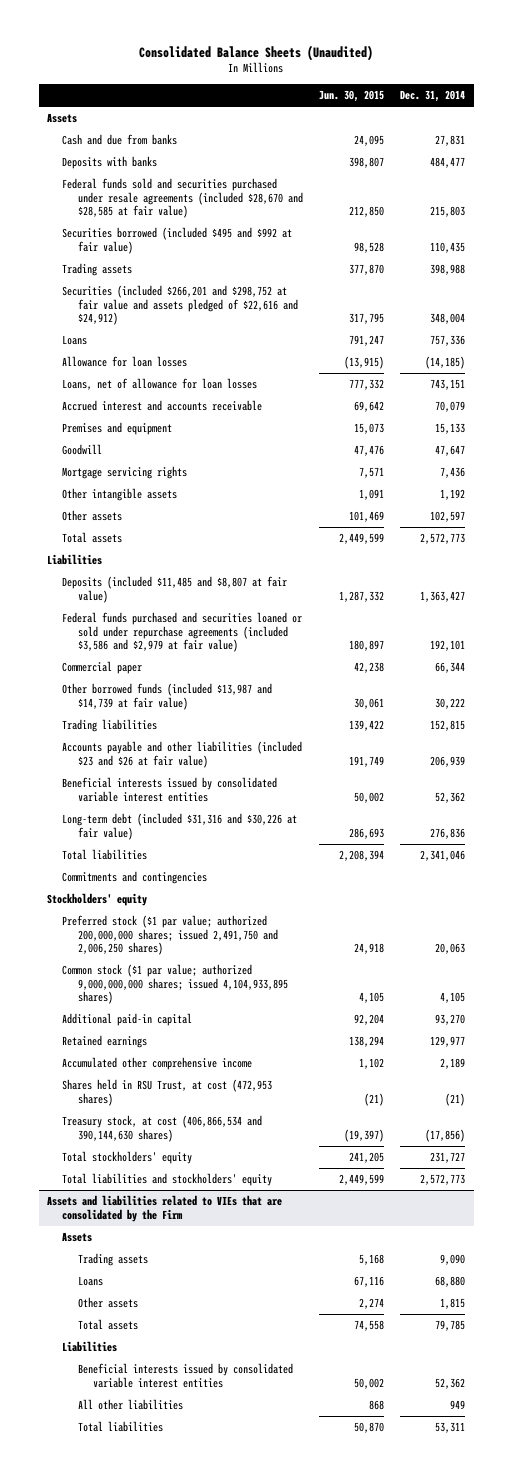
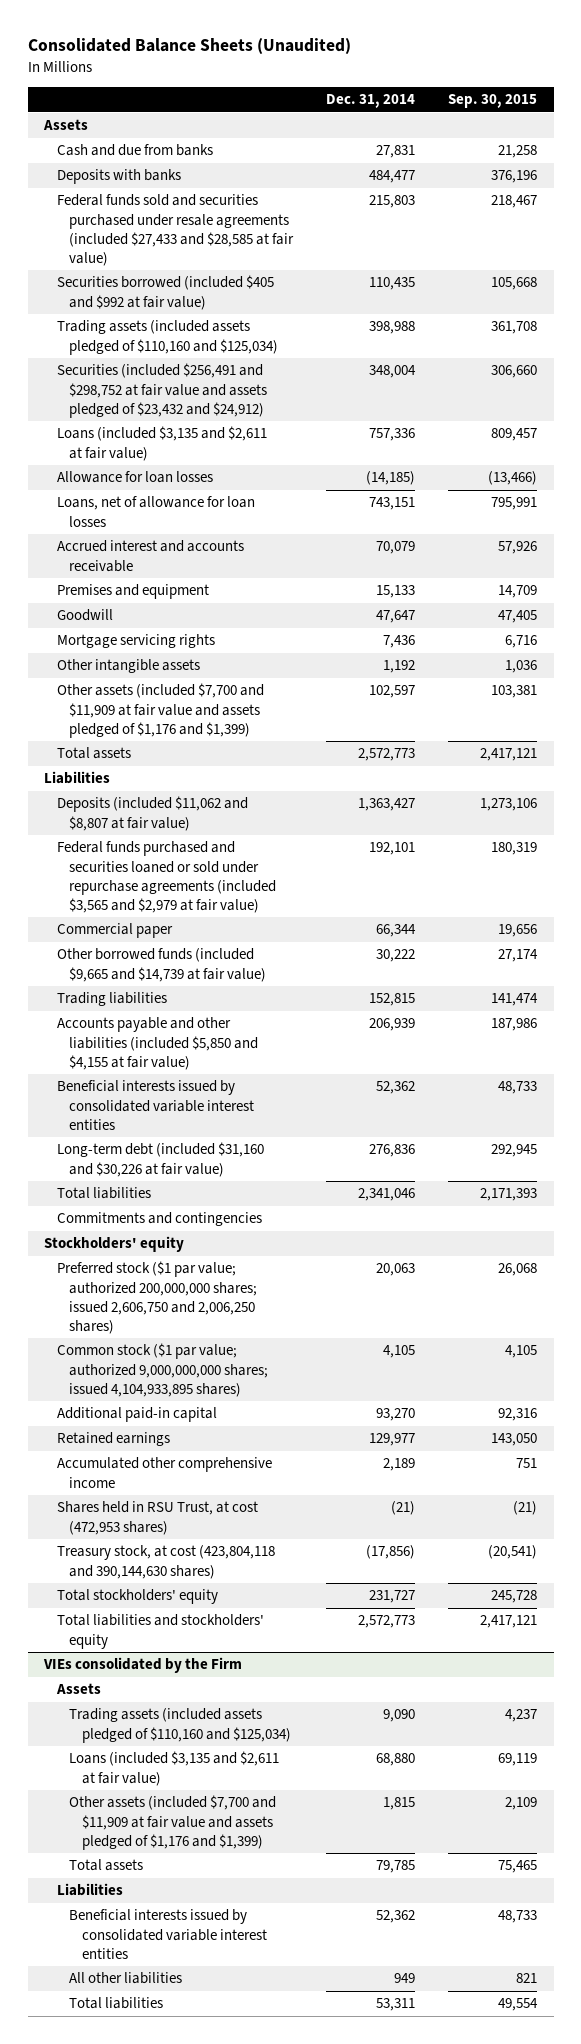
[318,90,384,103] Jun. 30, 2015 -> none
none -> [448,94,538,109] Sep. 30, 2015
[62,178,303,219] Federal funds sold and securities purchased under resale agreements (included $28,670 and $28,585 at fair value) -> [56,194,295,267] Federal funds sold and securities purchased under resale agreements (included $27,433 and $28,585 at fair value)
[62,227,293,254] Securities borrowed (included $495 and $992 at fair value) -> [56,275,274,310] Securities borrowed (included $405 and $992 at fair value)
[62,263,133,277] Trading assets -> [56,320,279,355] Trading assets (included assets pledged of $110,160 and $125,034)
[62,285,298,326] Securities (included $266,201 and $298,752 at fair value and assets pledged of $22,616 and $24,912) -> [56,363,268,418] Securities (included $256,491 and $298,752 at fair value and assets pledged of $23,432 and $24,912)
[62,335,88,346] Loans -> [56,426,267,461] Loans (included $3,135 and $2,611 at fair value)
[62,510,123,522] Other assets -> [56,683,264,738] Other assets (included $7,700 and $11,909 at fair value and assets pledged of $1,176 and $1,399)
[62,576,288,603] Deposits (included $11,485 and $8,807 at fair value) -> [56,796,248,831] Deposits (included $11,062 and $8,807 at fair value)
[62,612,303,653] Federal funds purchased and securities loaned or sold under repurchase agreements (included $3,586 and $2,979 at fair value) -> [56,841,277,914] Federal funds purchased and securities loaned or sold under repurchase agreements (included $3,565 and $2,979 at fair value)
[62,683,273,710] Other borrowed funds (included $13,987 and $14,739 at fair value) -> [56,948,267,982] Other borrowed funds (included $9,665 and $14,739 at fair value)
[62,741,303,768] Accounts payable and other liabilities (included $23 and $26 at fair value) -> [56,1017,259,1070] Accounts payable and other liabilities (included $5,850 and $4,155 at fair value)
[62,813,298,840] Long-term debt (included $31,316 and $30,226 at fair value) -> [56,1142,264,1177] Long-term debt (included $31,160 and $30,226 at fair value)
[62,915,278,956] Preferred stock ($1 par value; authorized 200,000,000 shares; issued 2,491,750 and 2,006,250 shares) -> [56,1261,258,1335] Preferred stock ($1 par value; authorized 200,000,000 shares; issued 2,606,750 and 2,006,250 shares)
[62,1115,263,1142] Treasury stock, at cost (406,866,534 and 390,144,630 shares) -> [56,1545,275,1579] Treasury stock, at cost (423,804,118 and 390,144,630 shares)
[46,1195,282,1222] Assets and liabilities related to VIEs that are consolidated by the Firm -> [43,1657,243,1674] VIEs consolidated by the Firm
[77,1253,148,1267] Trading assets -> [69,1708,291,1743] Trading assets (included assets pledged of $110,160 and $125,034)
[77,1276,103,1287] Loans -> [69,1751,280,1786] Loans (included $3,135 and $2,611 at fair value)
[77,1297,138,1309] Other assets -> [69,1795,277,1850] Other assets (included $7,700 and $11,909 at fair value and assets pledged of $1,176 and $1,399)

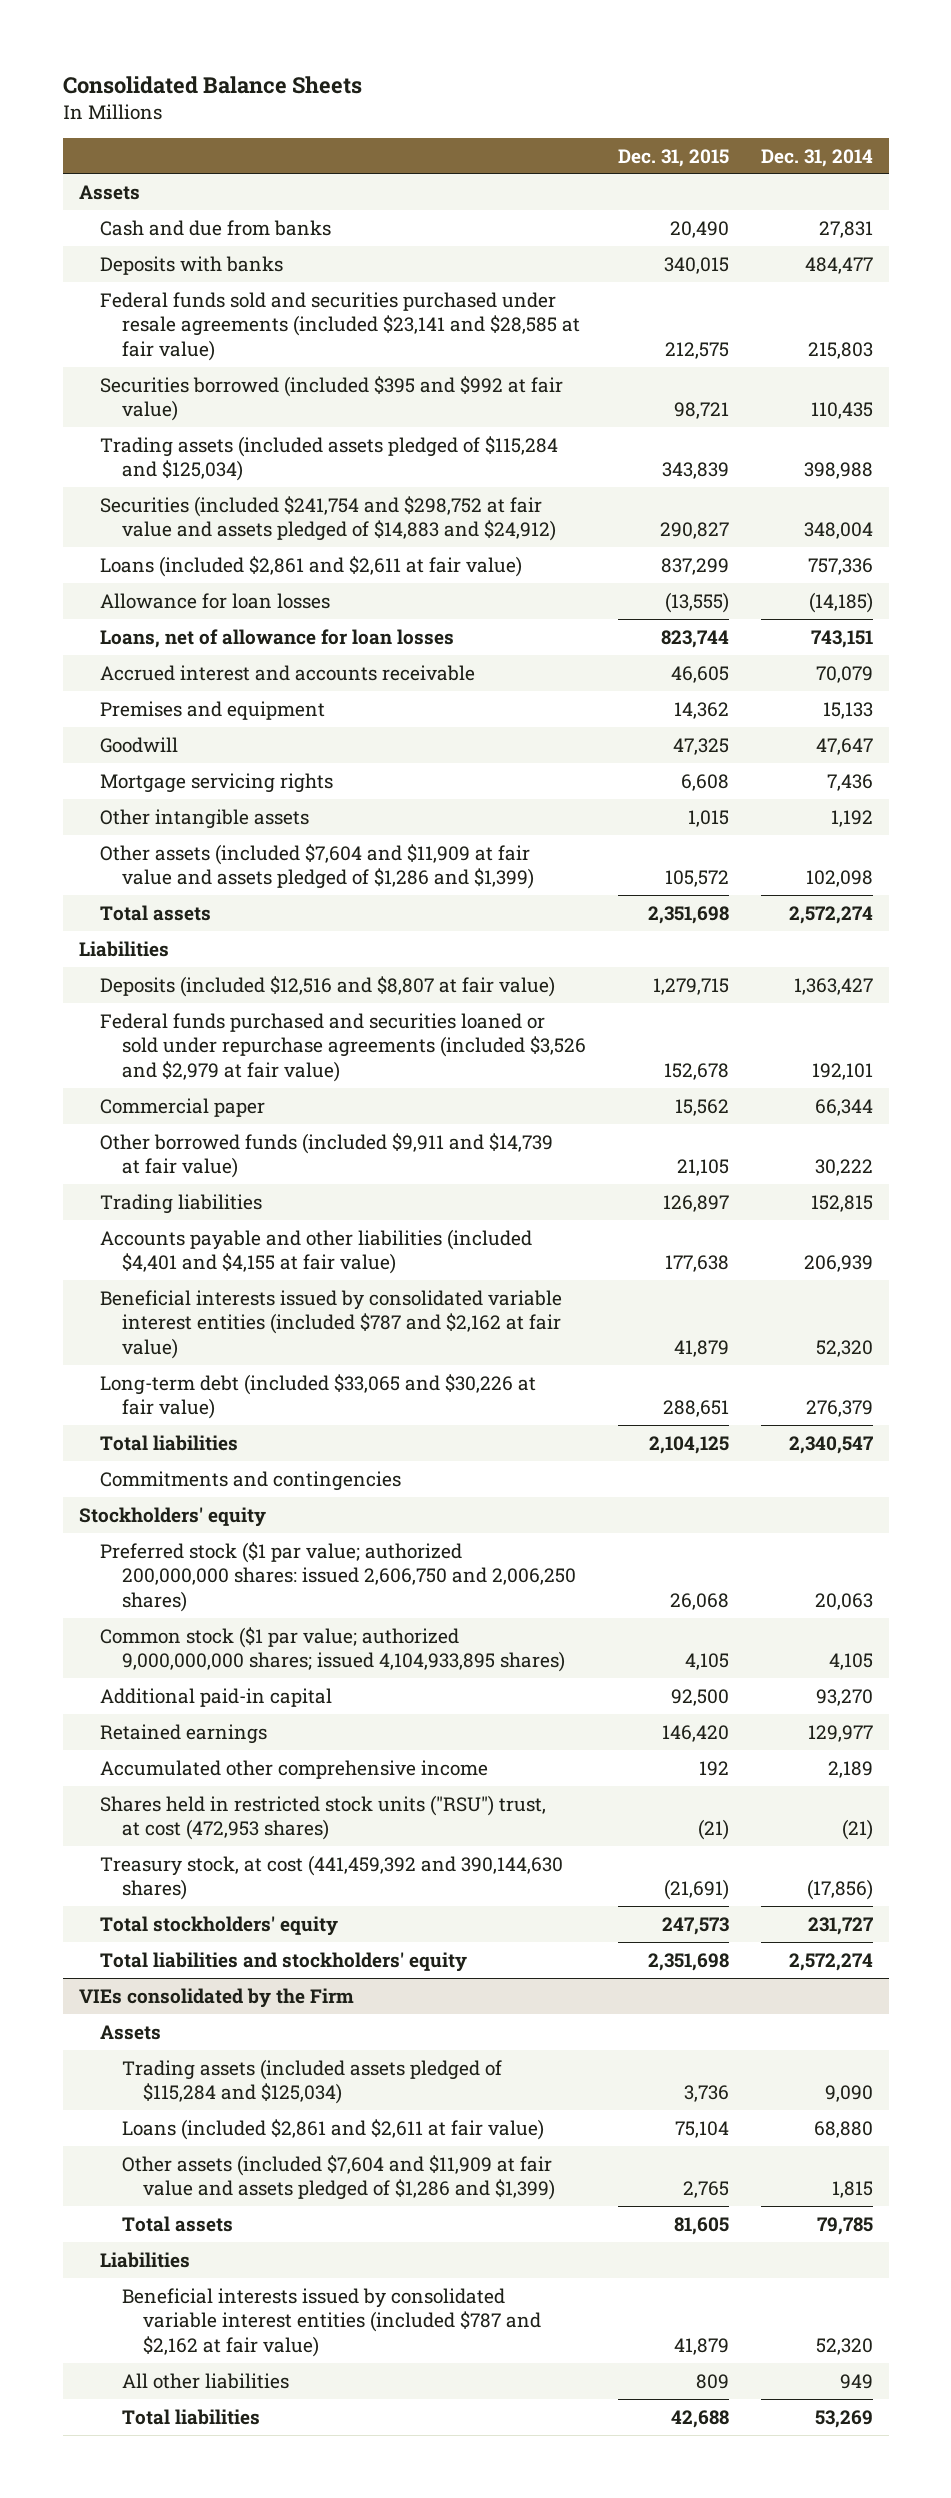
[27,38,351,55] Consolidated Balance Sheets (Unaudited) -> [62,75,362,94] Consolidated Balance Sheets
[448,94,538,109] Sep. 30, 2015 -> none
none -> [617,148,729,167] Dec. 31, 2015
[56,194,295,267] Federal funds sold and securities purchased under resale agreements (included $27,433 and $28,585 at fair value) -> [100,291,580,361] Federal funds sold and securities purchased under resale agreements (included $23,141 and $28,585 at fair value)
[56,275,274,310] Securities borrowed (included $405 and $992 at fair value) -> [100,375,564,422] Securities borrowed (included $395 and $992 at fair value)
[56,320,279,355] Trading assets (included assets pledged of $110,160 and $125,034) -> [100,435,559,482] Trading assets (included assets pledged of $115,284 and $125,034)
[56,363,268,418] Securities (included $256,491 and $298,752 at fair value and assets pledged of $23,432 and $24,912) -> [100,495,556,542] Securities (included $241,754 and $298,752 at fair value and assets pledged of $14,883 and $24,912)
[56,426,267,461] Loans (included $3,135 and $2,611 at fair value) -> [100,555,523,577] Loans (included $2,861 and $2,611 at fair value)
[56,683,264,738] Other assets (included $7,700 and $11,909 at fair value and assets pledged of $1,176 and $1,399) -> [100,843,534,890] Other assets (included $7,604 and $11,909 at fair value and assets pledged of $1,286 and $1,399)
[369,685,416,699] 102,597 -> [805,870,873,888] 102,098
[358,748,416,762] 2,572,773 -> [788,905,873,924] 2,572,274
[56,796,248,831] Deposits (included $11,062 and $8,807 at fair value) -> [100,975,556,997] Deposits (included $12,516 and $8,807 at fair value)
[56,841,277,914] Federal funds purchased and securities loaned or sold under repurchase agreements (included $3,565 and $2,979 at fair value) -> [100,1012,586,1082] Federal funds purchased and securities loaned or sold under repurchase agreements (included $3,526 and $2,979 at fair value)
[56,948,267,982] Other borrowed funds (included $9,665 and $14,739 at fair value) -> [100,1132,554,1179] Other borrowed funds (included $9,911 and $14,739 at fair value)
[56,1017,259,1070] Accounts payable and other liabilities (included $5,850 and $4,155 at fair value) -> [100,1228,533,1275] Accounts payable and other liabilities (included $4,401 and $4,155 at fair value)
[56,1080,255,1130] Beneficial interests issued by consolidated variable interest entities -> [100,1289,563,1359] Beneficial interests issued by consolidated variable interest entities (included $787 and $2,162 at fair value)
[376,1081,416,1095] 52,362 -> [815,1339,873,1357] 52,320
[56,1142,264,1177] Long-term debt (included $31,160 and $30,226 at fair value) -> [100,1373,537,1420] Long-term debt (included $33,065 and $30,226 at fair value)
[369,1144,416,1158] 276,836 -> [805,1400,873,1418] 276,379
[358,1188,416,1202] 2,341,046 -> [788,1435,873,1454] 2,340,547
[56,1261,258,1335] Preferred stock ($1 par value; authorized 200,000,000 shares; issued 2,606,750 and 2,006,250 shares) -> [100,1541,576,1612] Preferred stock ($1 par value; authorized 200,000,000 shares: issued 2,606,750 and 2,006,250 shares)
[56,1501,258,1535] Shares held in RSU Trust, at cost (472,953 shares) -> [100,1794,547,1841] Shares held in restricted stock units ("RSU") trust, at cost (472,953 shares)
[56,1545,275,1579] Treasury stock, at cost (423,804,118 and 390,144,630 shares) -> [100,1854,564,1901] Treasury stock, at cost (441,459,392 and 390,144,630 shares)
[358,1615,416,1629] 2,572,773 -> [788,1952,873,1971] 2,572,274
[69,1708,291,1743] Trading assets (included assets pledged of $110,160 and $125,034) -> [121,2058,502,2105] Trading assets (included assets pledged of $115,284 and $125,034)
[69,1751,280,1786] Loans (included $3,135 and $2,611 at fair value) -> [121,2118,544,2140] Loans (included $2,861 and $2,611 at fair value)
[69,1795,277,1850] Other assets (included $7,700 and $11,909 at fair value and assets pledged of $1,176 and $1,399) -> [121,2154,555,2201] Other assets (included $7,604 and $11,909 at fair value and assets pledged of $1,286 and $1,399)
[69,1909,267,1959] Beneficial interests issued by consolidated variable interest entities -> [121,2287,541,2357] Beneficial interests issued by consolidated variable interest entities (included $787 and $2,162 at fair value)
[376,1910,416,1924] 52,362 -> [815,2337,873,2355] 52,320
[376,1998,416,2012] 53,311 -> [814,2409,873,2428] 53,269

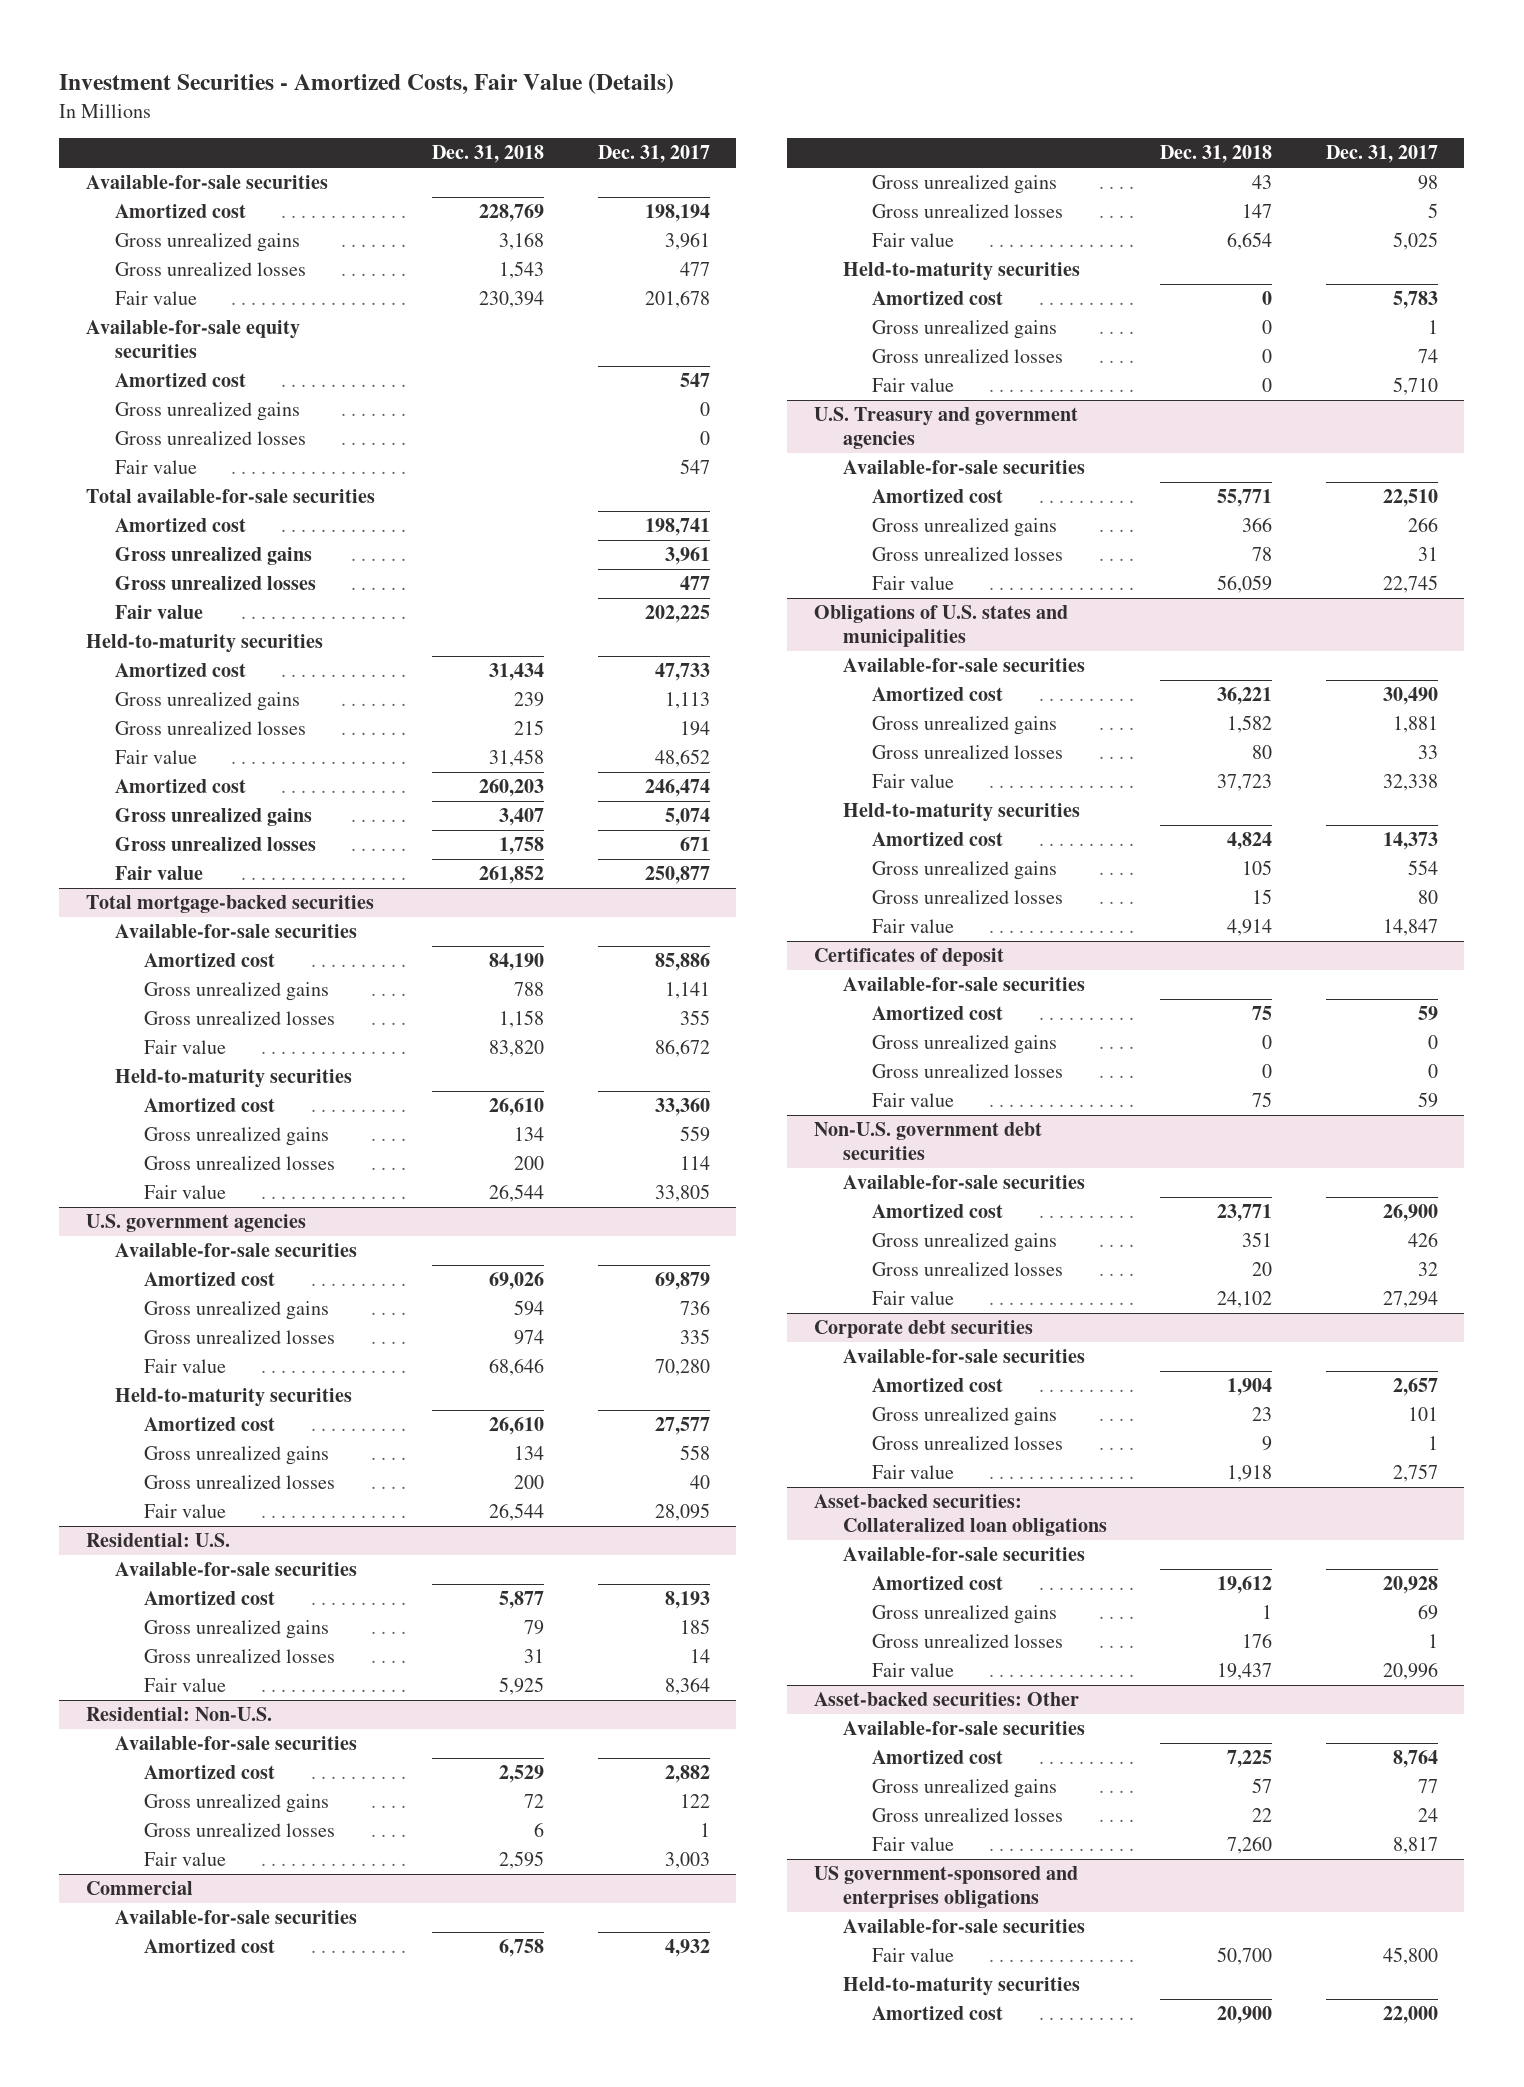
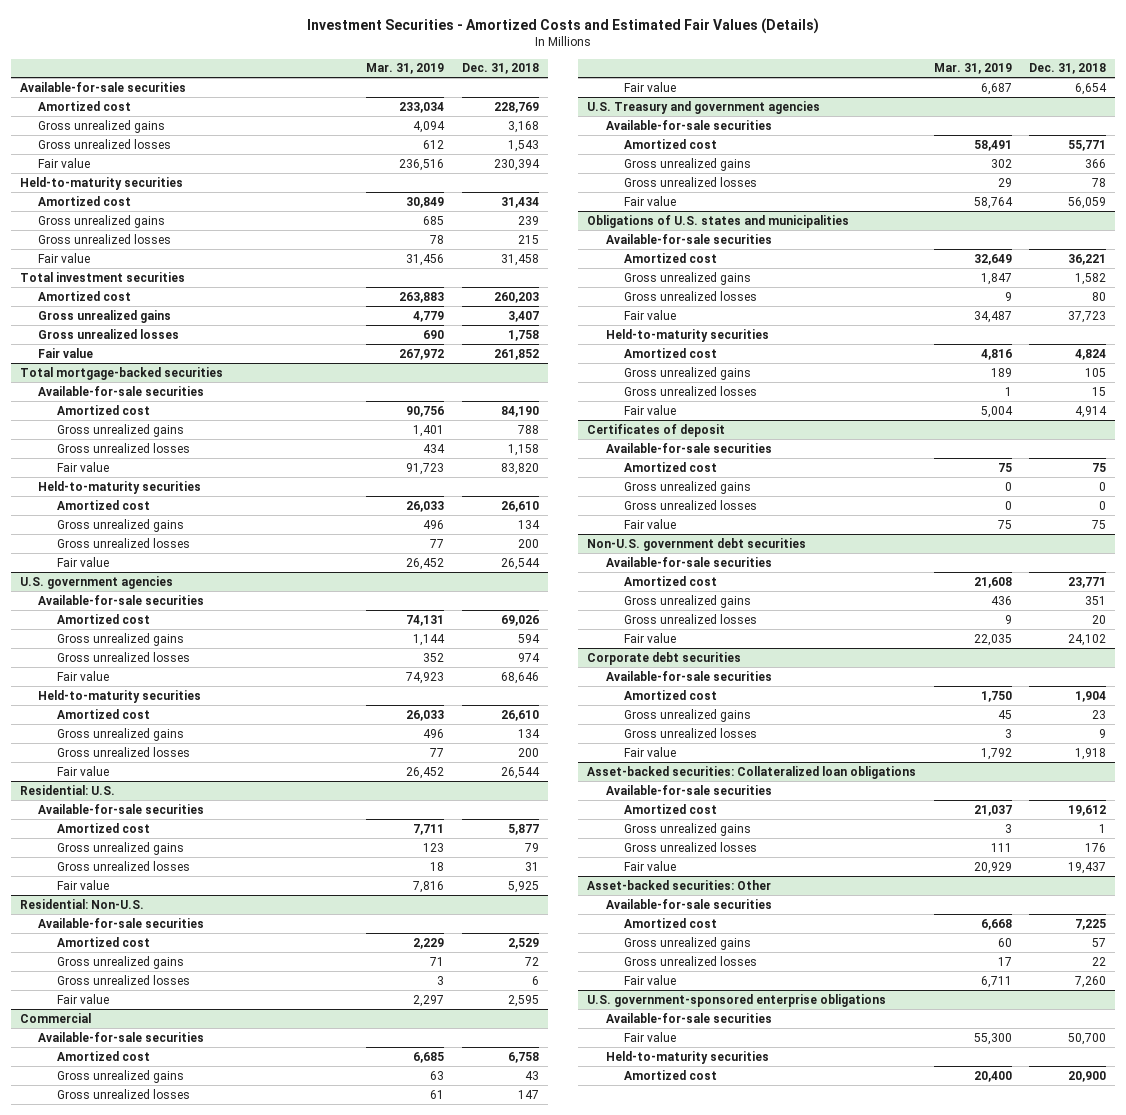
[59,73,675,96] Investment Securities - Amortized Costs, Fair Value (Details) -> [306,17,819,34] Investment Securities - Amortized Costs and Estimated Fair Values (Details)
[597,145,710,164] Dec. 31, 2017 -> none
none -> [366,63,445,75] Mar. 31, 2019
[85,320,300,359] Available-for-sale equity securities -> none
[114,373,246,388] Amortized cost -> none
[114,402,300,422] Gross unrealized gains -> none
[114,431,306,446] Gross unrealized losses -> none
[114,460,197,475] Fair value -> none
[85,489,375,504] Total available-for-sale securities -> none
[114,518,246,533] Amortized cost -> none
[114,547,312,566] Gross unrealized gains -> none
[114,576,316,591] Gross unrealized losses -> none
[114,605,203,620] Fair value -> none
none -> [19,271,185,282] Total investment securities
[842,262,1080,282] Held-to-maturity securities -> none
[872,291,1004,306] Amortized cost -> none
[872,320,1058,340] Gross unrealized gains -> none
[872,349,1064,364] Gross unrealized losses -> none
[872,378,955,393] Fair value -> none
[813,1866,1078,1909] US government-sponsored and enterprises obligations -> [586,993,886,1007] U.S. government-sponsored enterprise obligations

